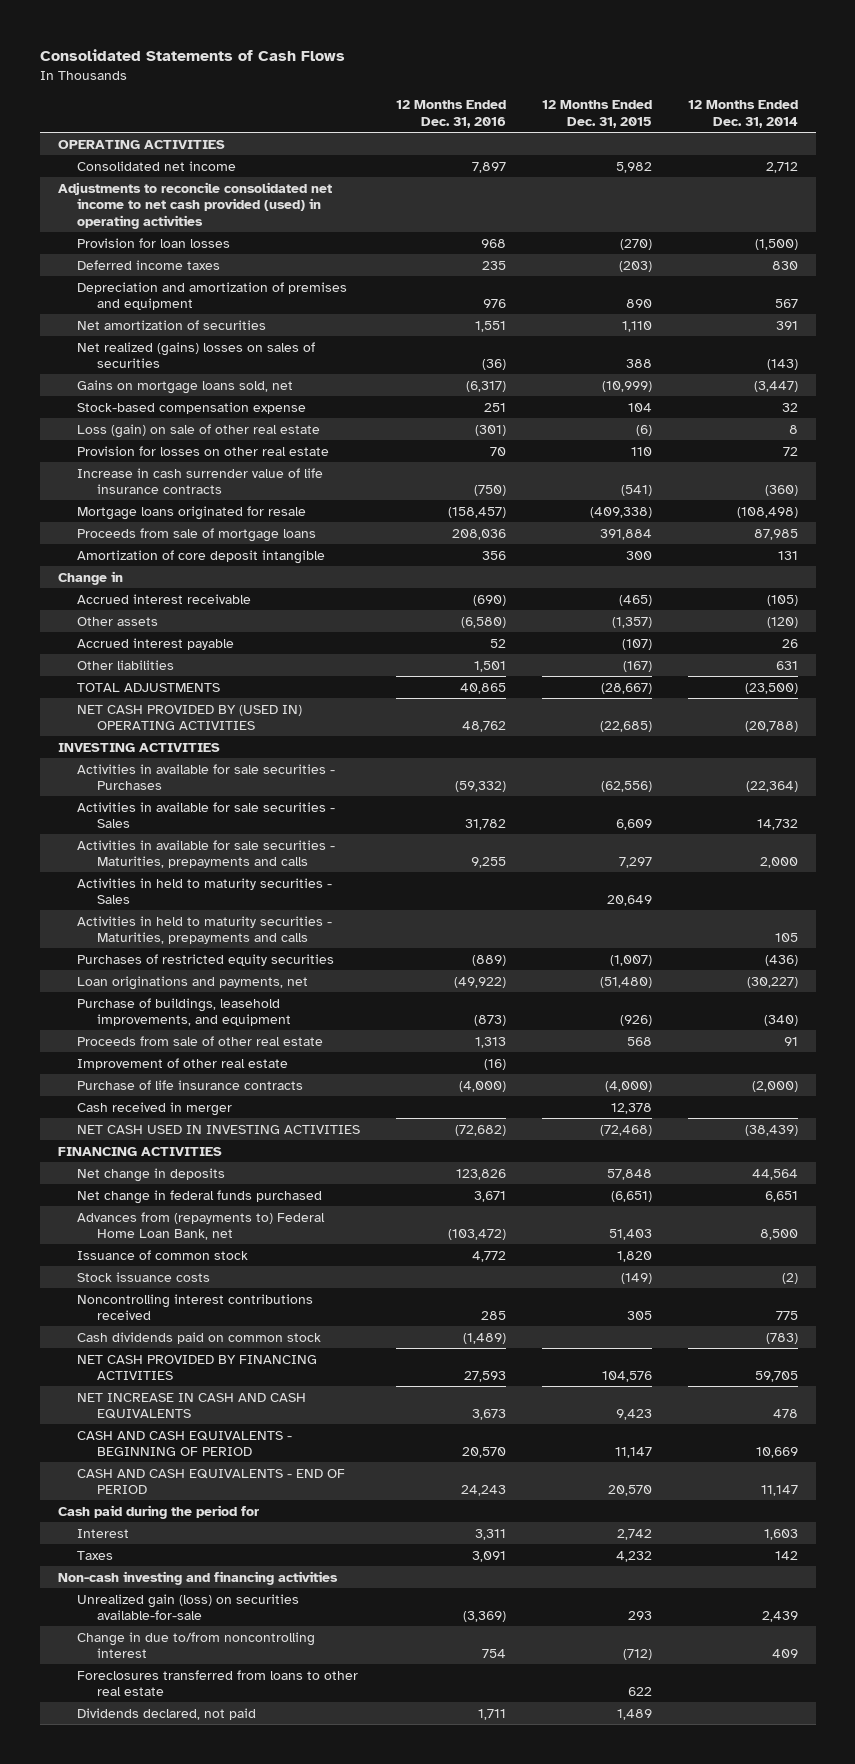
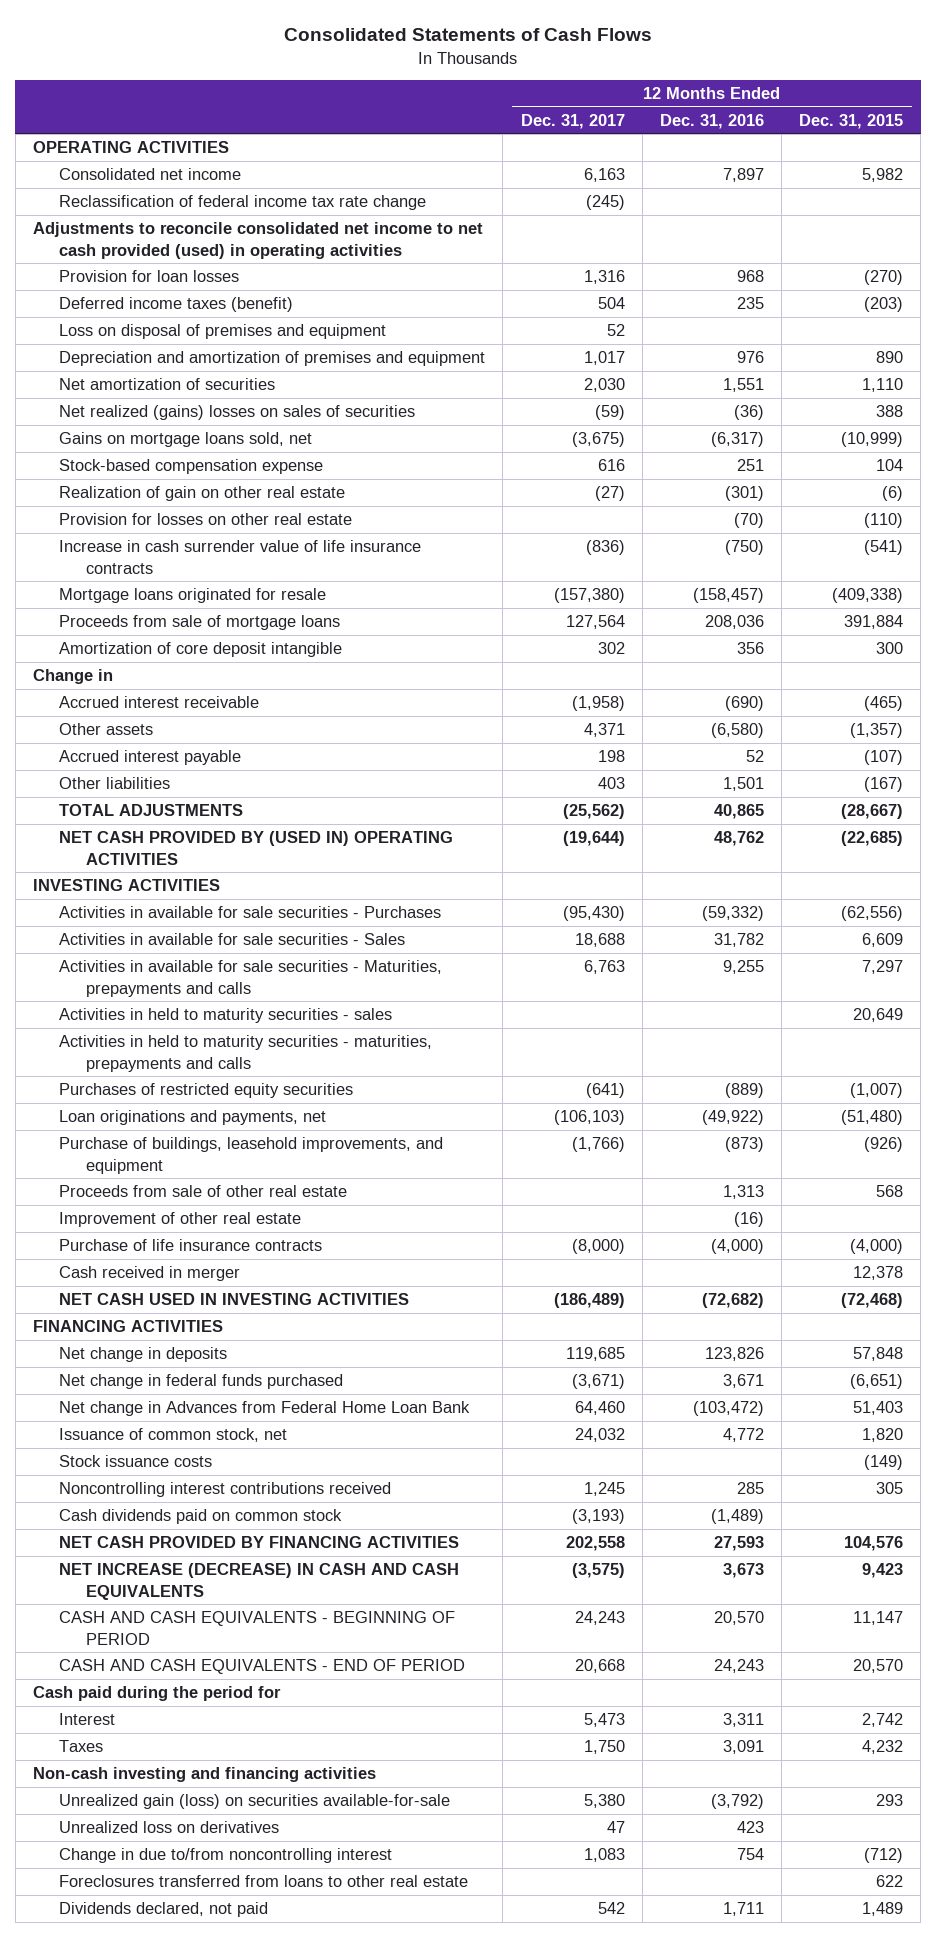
[687,100,798,128] 12 Months Ended Dec. 31, 2014 -> none
none -> [520,113,625,129] Dec. 31, 2017
none -> [59,195,427,211] Reclassification of federal income tax rate change
[77,259,221,270] Deferred income taxes -> [59,297,294,313] Deferred income taxes (benefit)
none -> [59,324,387,340] Loss on disposal of premises and equipment
[77,423,321,438] Loss (gain) on sale of other real estate -> [59,486,346,502] Realization of gain on other real estate
[490,446,507,456] 70 -> [733,513,764,529] (70)
[630,446,652,456] 110 -> [864,513,904,529] (110)
[77,877,333,905] Activities in held to maturity securities - Sales -> [59,1008,393,1024] Activities in held to maturity securities - sales
[77,915,333,945] Activities in held to maturity securities - Maturities, prepayments and calls -> [59,1035,433,1072] Activities in held to maturity securities - maturities, prepayments and calls
[77,1211,326,1241] Advances from (repayments to) Federal Home Loan Bank, net -> [59,1401,471,1417] Net change in Advances from Federal Home Loan Bank
[77,1249,249,1260] Issuance of common stock -> [59,1428,288,1443] Issuance of common stock, net
[77,1392,307,1420] NET INCREASE IN CASH AND CASH EQUIVALENTS -> [59,1563,460,1600] NET INCREASE (DECREASE) IN CASH AND CASH EQUIVALENTS
[463,1611,507,1623] (3,369) -> [710,1794,764,1810] (3,792)
none -> [59,1821,280,1834] Unrealized loss on derivatives

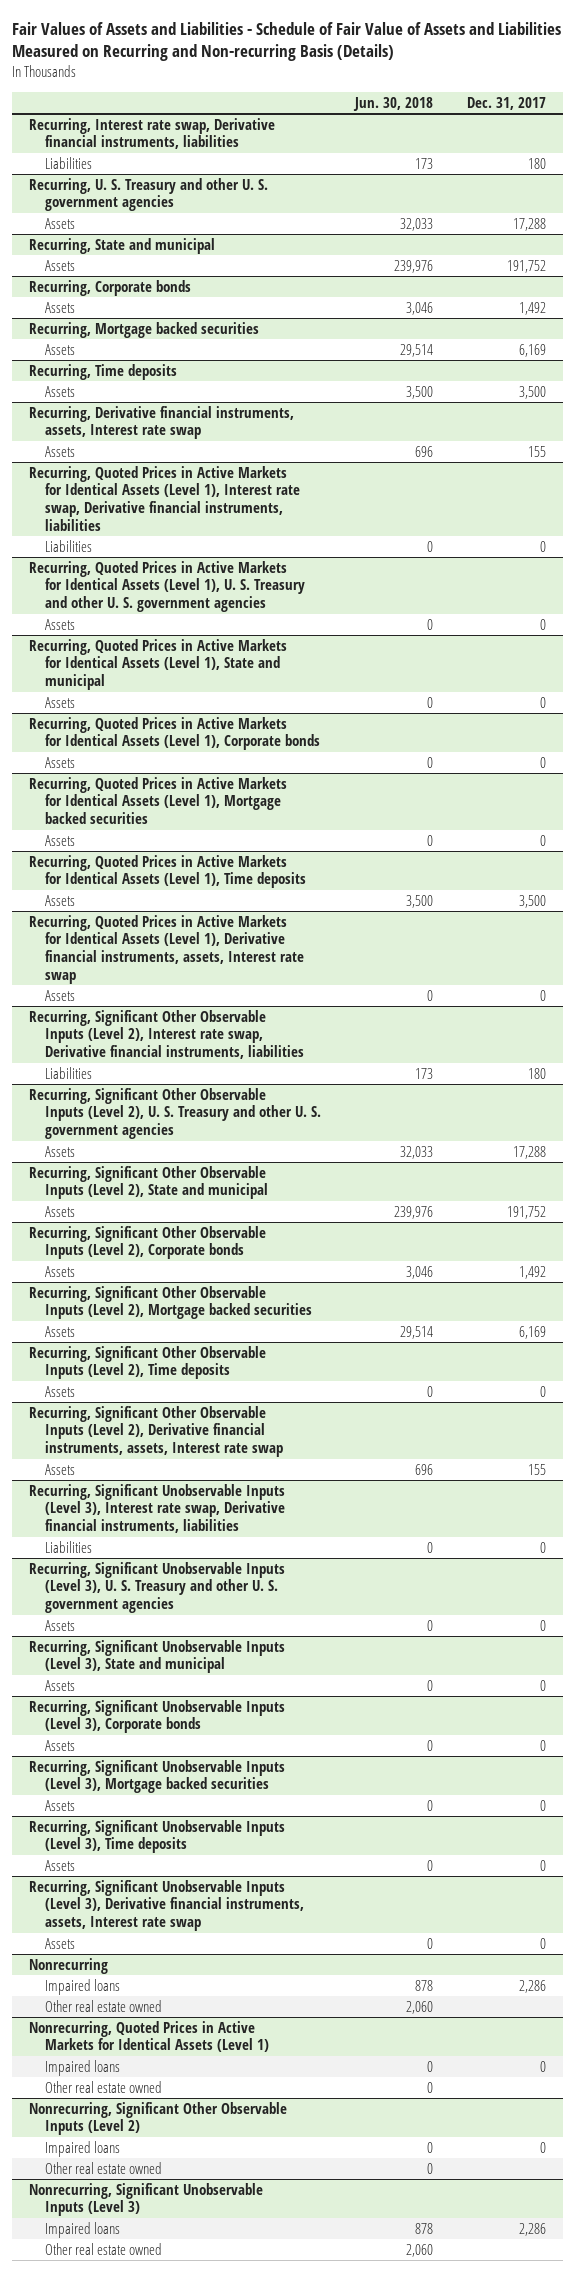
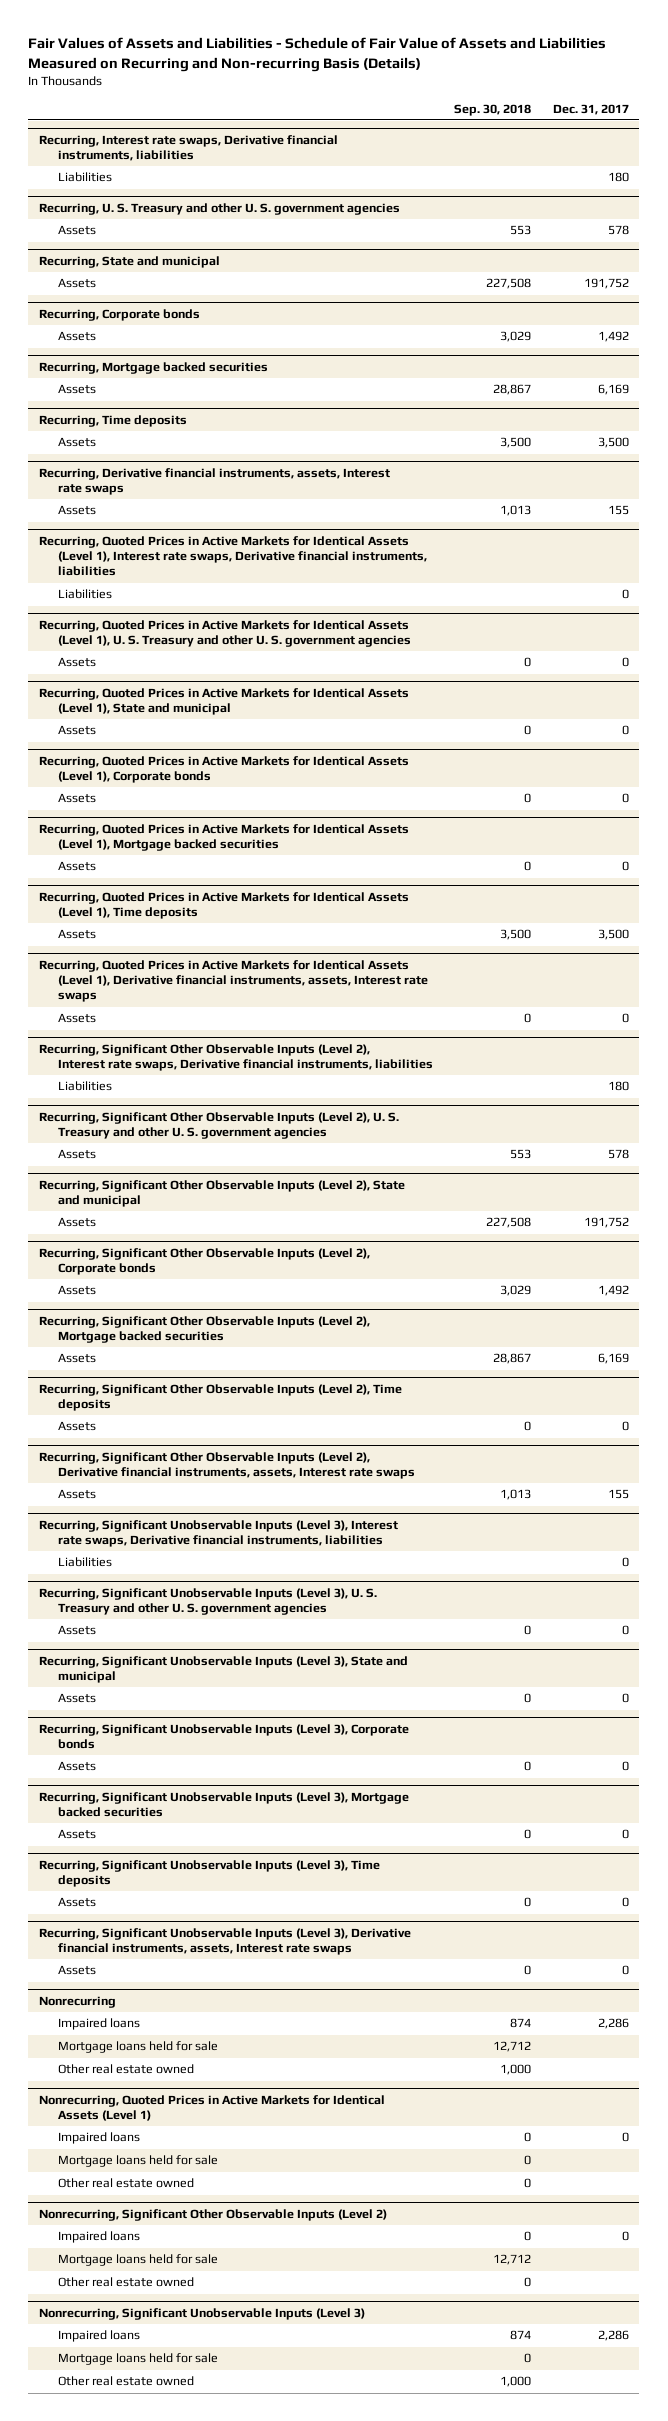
[353,96,434,111] Jun. 30, 2018 -> none
none -> [454,103,532,116] Sep. 30, 2018
[28,117,275,150] Recurring, Interest rate swap, Derivative financial instruments, liabilities -> [39,134,339,162] Recurring, Interest rate swaps, Derivative financial instruments, liabilities
[513,217,547,231] 17,288 -> [607,225,629,236] 578
[28,405,294,440] Recurring, Derivative financial instruments, assets, Interest rate swap -> [39,467,391,496] Recurring, Derivative financial instruments, assets, Interest rate swaps
[28,465,301,531] Recurring, Quoted Prices in Active Markets for Identical Assets (Level 1), Interest rate swap, Derivative financial instruments, liabilities -> [39,535,427,577] Recurring, Quoted Prices in Active Markets for Identical Assets (Level 1), Interest rate swaps, Derivative financial instruments, liabilities
[28,914,305,984] Recurring, Quoted Prices in Active Markets for Identical Assets (Level 1), Derivative financial instruments, assets, Interest rate swap -> [39,959,428,1003] Recurring, Quoted Prices in Active Markets for Identical Assets (Level 1), Derivative financial instruments, assets, Interest rate swaps
[28,1009,305,1060] Recurring, Significant Other Observable Inputs (Level 2), Interest rate swap, Derivative financial instruments, liabilities -> [39,1043,433,1072] Recurring, Significant Other Observable Inputs (Level 2), Interest rate swaps, Derivative financial instruments, liabilities
[513,1145,547,1159] 17,288 -> [607,1149,629,1160] 578
[28,1405,284,1458] Recurring, Significant Other Observable Inputs (Level 2), Derivative financial instruments, assets, Interest rate swap -> [39,1451,415,1480] Recurring, Significant Other Observable Inputs (Level 2), Derivative financial instruments, assets, Interest rate swaps
[28,1483,286,1534] Recurring, Significant Unobservable Inputs (Level 3), Interest rate swap, Derivative financial instruments, liabilities -> [39,1519,399,1548] Recurring, Significant Unobservable Inputs (Level 3), Interest rate swaps, Derivative financial instruments, liabilities
[28,1879,305,1932] Recurring, Significant Unobservable Inputs (Level 3), Derivative financial instruments, assets, Interest rate swap -> [39,1927,412,1956] Recurring, Significant Unobservable Inputs (Level 3), Derivative financial instruments, assets, Interest rate swaps
none -> [57,2041,218,2054] Mortgage loans held for sale
none -> [57,2155,218,2168] Mortgage loans held for sale
none -> [57,2254,218,2267] Mortgage loans held for sale
none -> [57,2353,218,2366] Mortgage loans held for sale

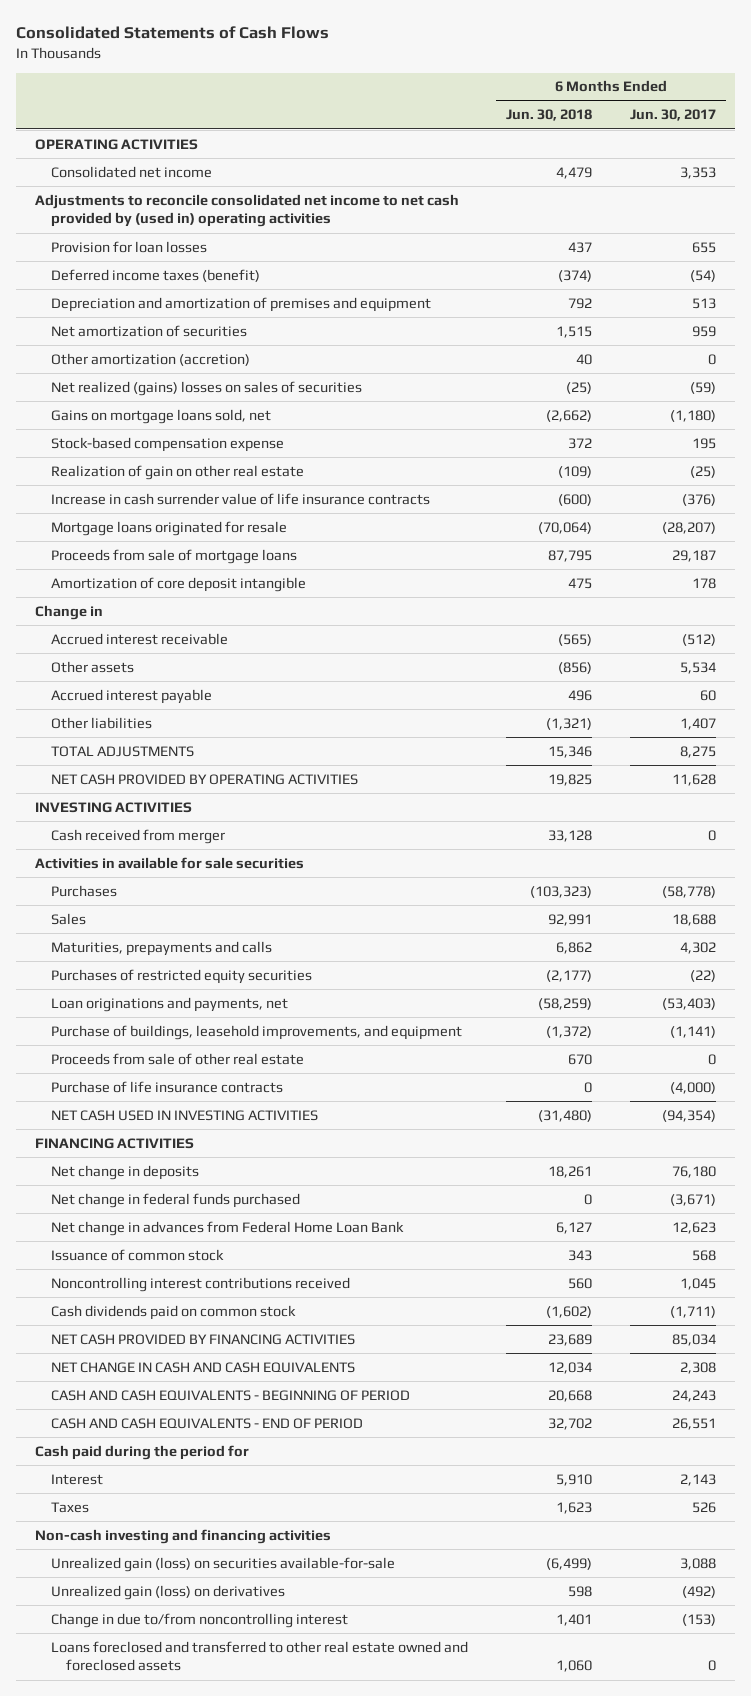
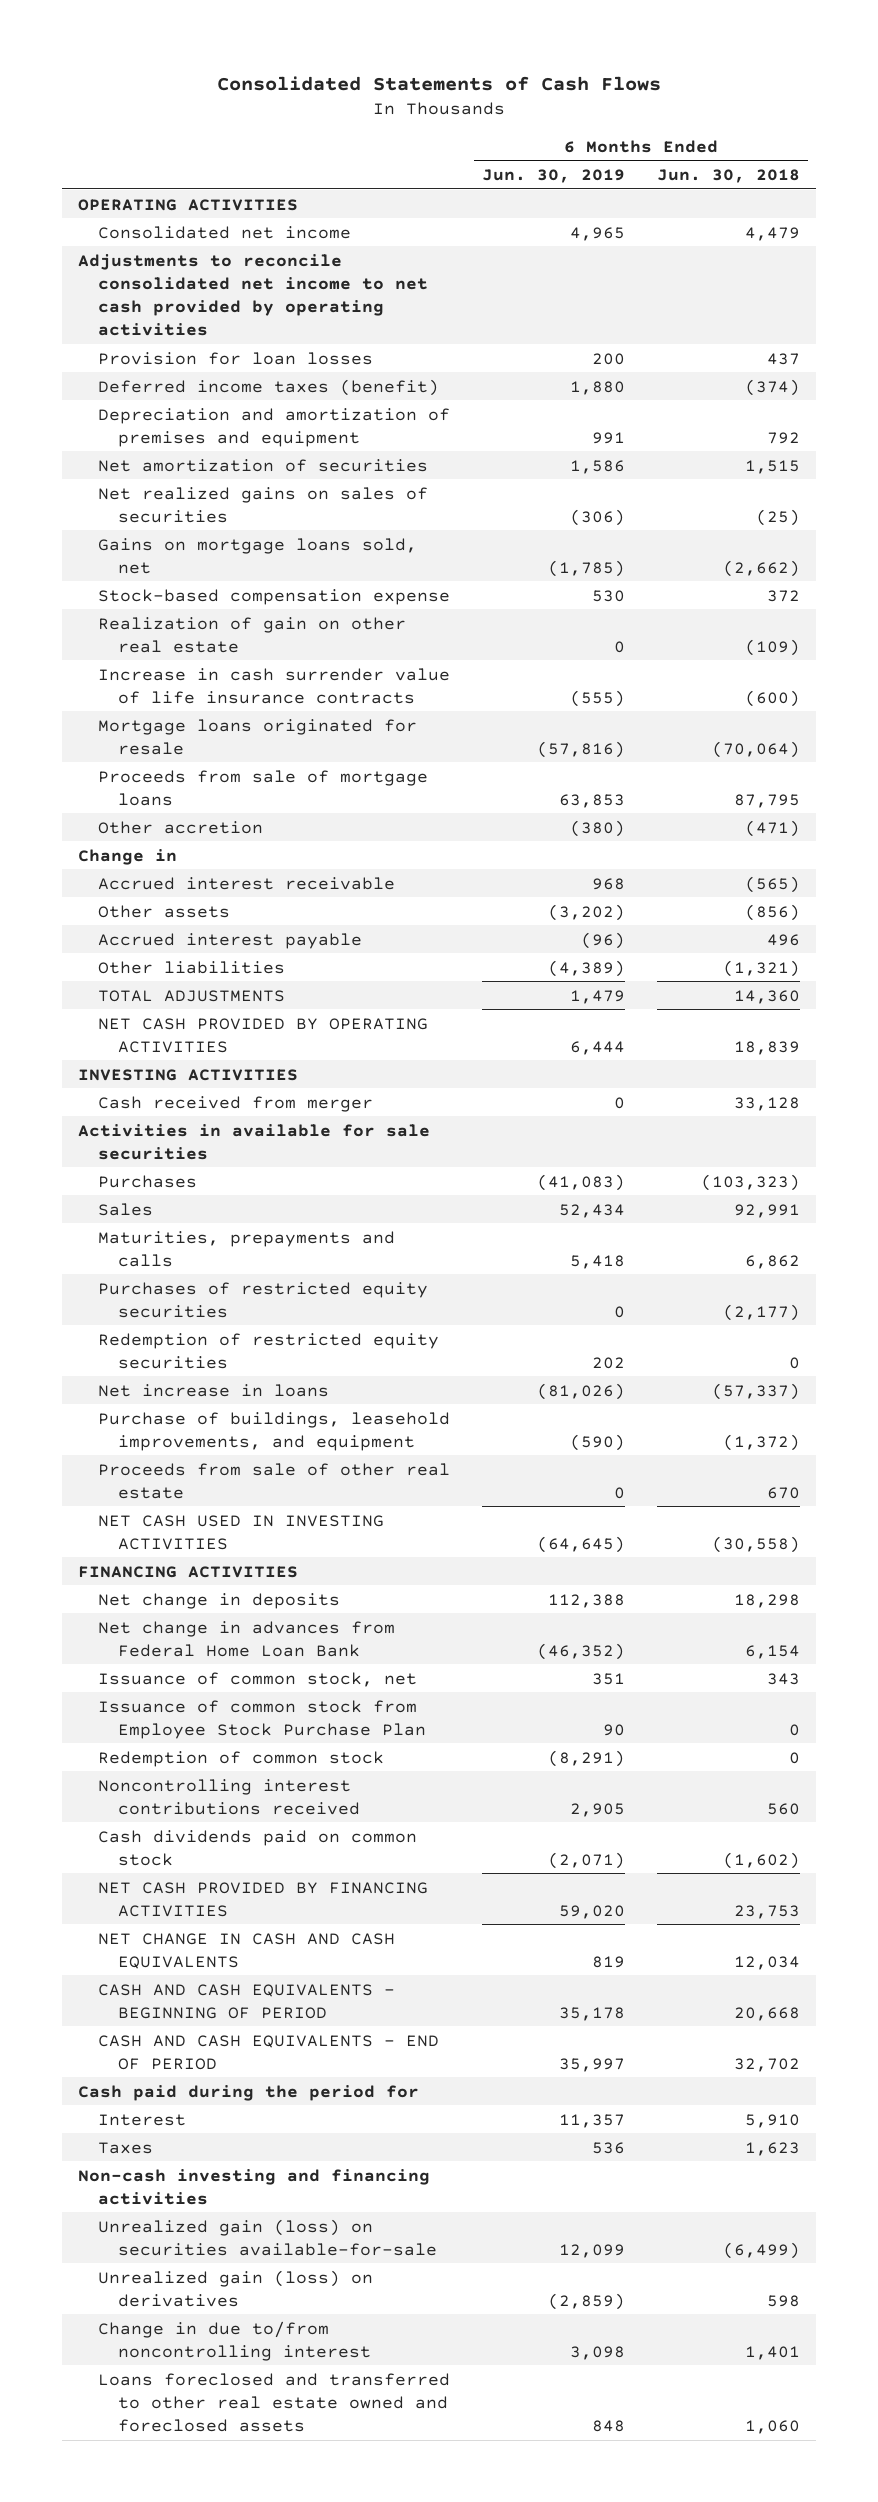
[630,109,717,122] Jun. 30, 2017 -> none
none -> [481,168,625,183] Jun. 30, 2019
[35,193,460,228] Adjustments to reconcile consolidated net income to net cash provided by (used in) operating activities -> [77,253,428,336] Adjustments to reconcile consolidated net income to net cash provided by operating activities
[50,352,250,366] Other amortization (accretion) -> none
[50,380,362,396] Net realized (gains) losses on sales of securities -> [97,486,428,523] Net realized gains on sales of securities
[50,576,306,592] Amortization of core deposit intangible -> none
none -> [97,820,263,834] Other accretion
[547,745,592,758] 15,346 -> [733,989,800,1004] 14,360
[547,773,592,786] 19,825 -> [733,1040,800,1055] 18,839
none -> [97,1332,439,1369] Redemption of restricted equity securities
[50,996,288,1012] Loan originations and payments, net -> [97,1383,329,1397] Net increase in loans
[537,997,592,1010] (58,259) -> [711,1382,800,1400] (57,337)
[50,1080,283,1093] Purchase of life insurance contracts -> none
[537,1109,592,1122] (31,480) -> [711,1535,800,1553] (30,558)
[50,1192,300,1208] Net change in federal funds purchased -> none
[547,1165,592,1178] 18,261 -> [733,1593,800,1608] 18,298
[555,1221,592,1234] 6,127 -> [744,1644,800,1659] 6,154
[50,1248,224,1261] Issuance of common stock -> [97,1671,417,1687] Issuance of common stock, net
none -> [97,1699,427,1739] Issuance of common stock from Employee Stock Purchase Plan
none -> [97,1750,384,1767] Redemption of common stock
[547,1333,592,1346] 23,689 -> [733,1904,800,1919] 23,753

